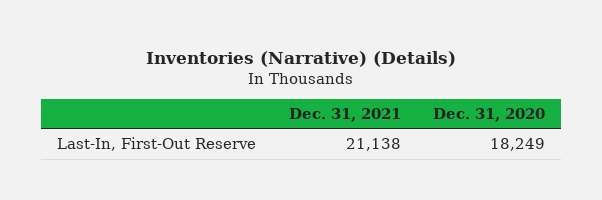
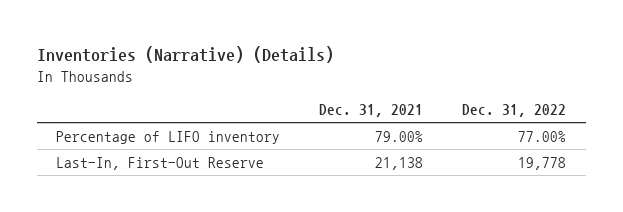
[433,108,546,123] Dec. 31, 2020 -> none
none -> [462,104,567,118] Dec. 31, 2022
none -> [56,131,281,145] Percentage of LIFO inventory

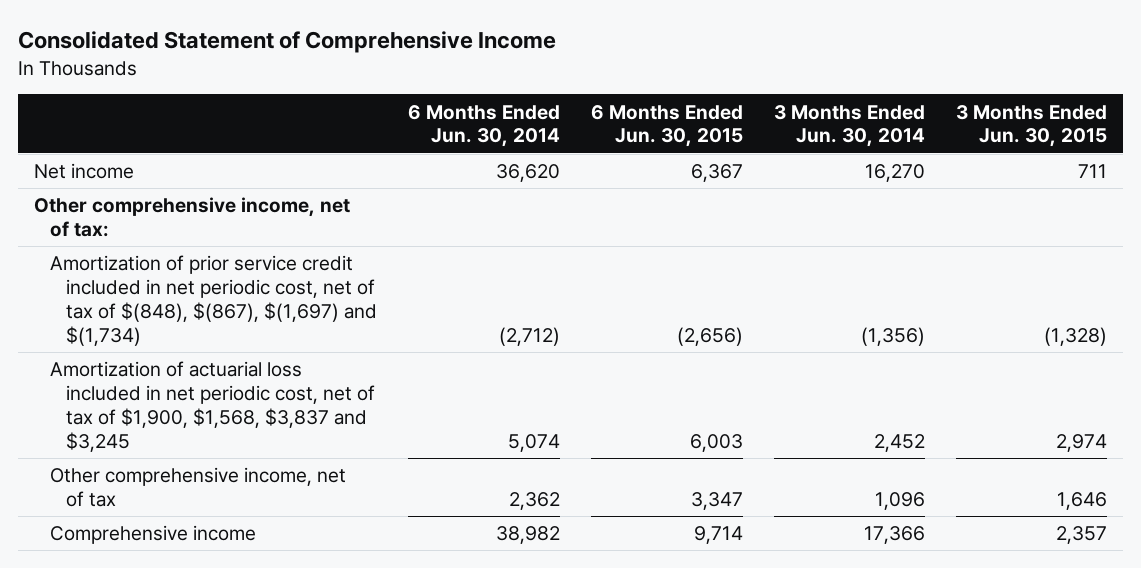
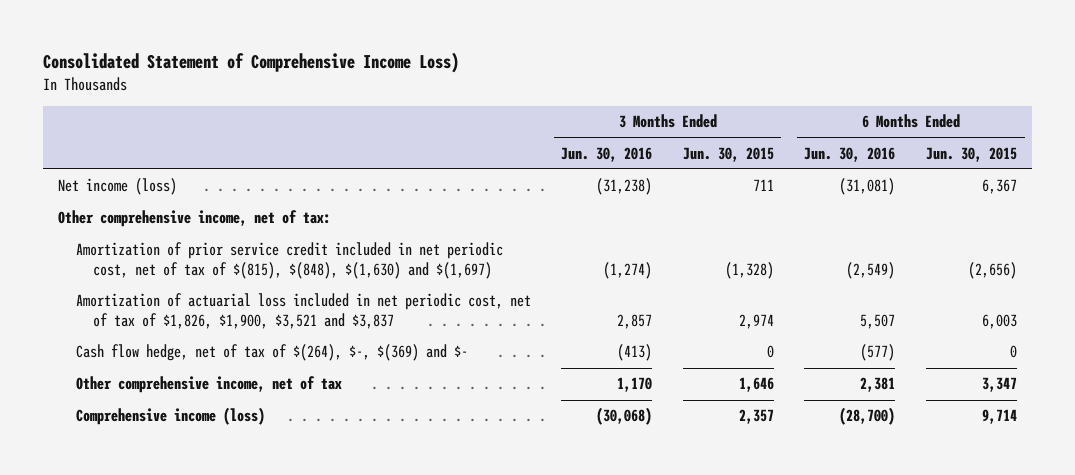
[18,31,557,54] Consolidated Statement of Comprehensive Income -> [42,51,459,73] Consolidated Statement of Comprehensive Income Loss)
[408,104,561,148] 6 Months Ended Jun. 30, 2014 -> none
[774,104,926,148] 3 Months Ended Jun. 30, 2014 -> none
none -> [561,146,653,162] Jun. 30, 2016
none -> [804,146,896,162] Jun. 30, 2016
[33,163,134,180] Net income -> [58,178,178,196] Net income (loss)
[49,255,378,346] Amortization of prior service credit included in net periodic cost, net of tax of $(848), $(867), $(1,697) and $(1,734) -> [75,242,503,279] Amortization of prior service credit included in net periodic cost, net of tax of $(815), $(848), $(1,630) and $(1,697)
[49,361,376,452] Amortization of actuarial loss included in net periodic cost, net of tax of $1,900, $1,568, $3,837 and $3,245 -> [75,293,531,329] Amortization of actuarial loss included in net periodic cost, net of tax of $1,826, $1,900, $3,521 and $3,837
none -> [75,344,468,362] Cash flow hedge, net of tax of $(264), $-, $(369) and $-
[49,525,256,545] Comprehensive income -> [75,407,265,426] Comprehensive income (loss)

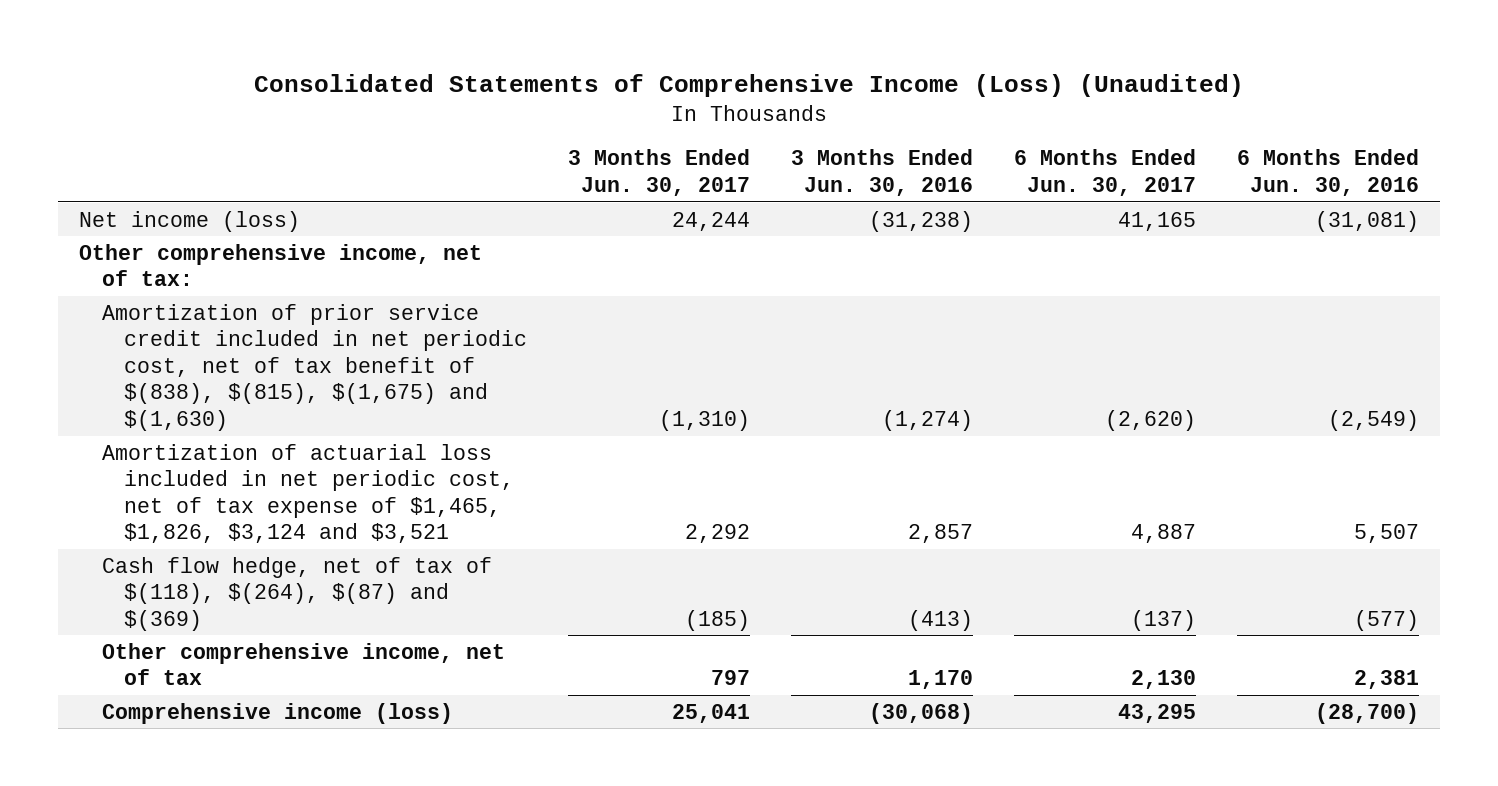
[42,51,459,73] Consolidated Statement of Comprehensive Income Loss) -> [254,73,1245,97] Consolidated Statements of Comprehensive Income (Loss) (Unaudited)
[682,146,774,162] Jun. 30, 2015 -> none
[925,146,1017,162] Jun. 30, 2015 -> none
none -> [568,149,751,197] 3 Months Ended Jun. 30, 2017
none -> [1014,149,1197,197] 6 Months Ended Jun. 30, 2017
[75,242,503,279] Amortization of prior service credit included in net periodic cost, net of tax of $(815), $(848), $(1,630) and $(1,697) -> [101,303,528,432] Amortization of prior service credit included in net periodic cost, net of tax benefit of $(838), $(815), $(1,675) and $(1,630)
[75,293,531,329] Amortization of actuarial loss included in net periodic cost, net of tax of $1,826, $1,900, $3,521 and $3,837 -> [101,443,515,544] Amortization of actuarial loss included in net periodic cost, net of tax expense of $1,465, $1,826, $3,124 and $3,521
[75,344,468,362] Cash flow hedge, net of tax of $(264), $-, $(369) and $- -> [101,556,492,631] Cash flow hedge, net of tax of $(118), $(264), $(87) and $(369)

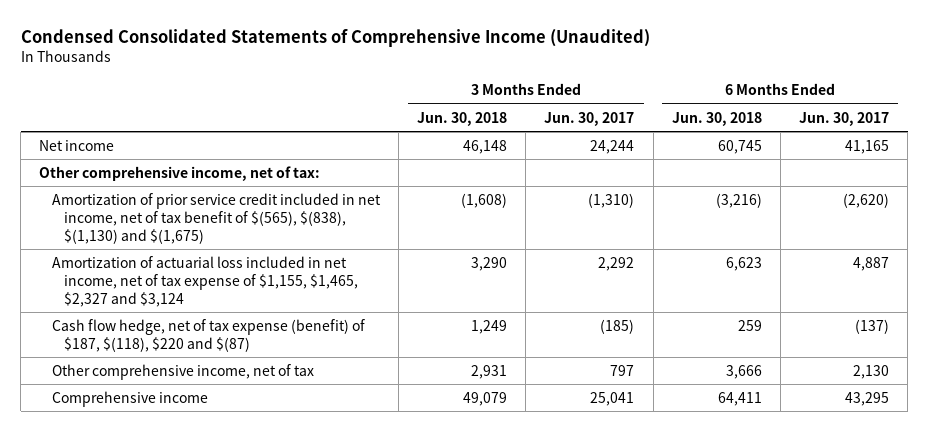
[254,73,1245,97] Consolidated Statements of Comprehensive Income (Loss) (Unaudited) -> [20,28,650,47] Condensed Consolidated Statements of Comprehensive Income (Unaudited)
[791,149,974,197] 3 Months Ended Jun. 30, 2016 -> none
[1237,149,1420,197] 6 Months Ended Jun. 30, 2016 -> none
none -> [417,111,508,126] Jun. 30, 2018
none -> [671,111,762,126] Jun. 30, 2018
[78,210,300,232] Net income (loss) -> [39,139,115,151] Net income
[101,303,528,432] Amortization of prior service credit included in net periodic cost, net of tax benefit of $(838), $(815), $(1,675) and $(1,630) -> [51,192,381,244] Amortization of prior service credit included in net income, net of tax benefit of $(565), $(838), $(1,130) and $(1,675)
[101,443,515,544] Amortization of actuarial loss included in net periodic cost, net of tax expense of $1,465, $1,826, $3,124 and $3,521 -> [51,255,359,307] Amortization of actuarial loss included in net income, net of tax expense of $1,155, $1,465, $2,327 and $3,124
[101,556,492,631] Cash flow hedge, net of tax of $(118), $(264), $(87) and $(369) -> [51,318,365,352] Cash flow hedge, net of tax expense (benefit) of $187, $(118), $220 and $(87)
[101,702,453,724] Comprehensive income (loss) -> [51,390,208,407] Comprehensive income

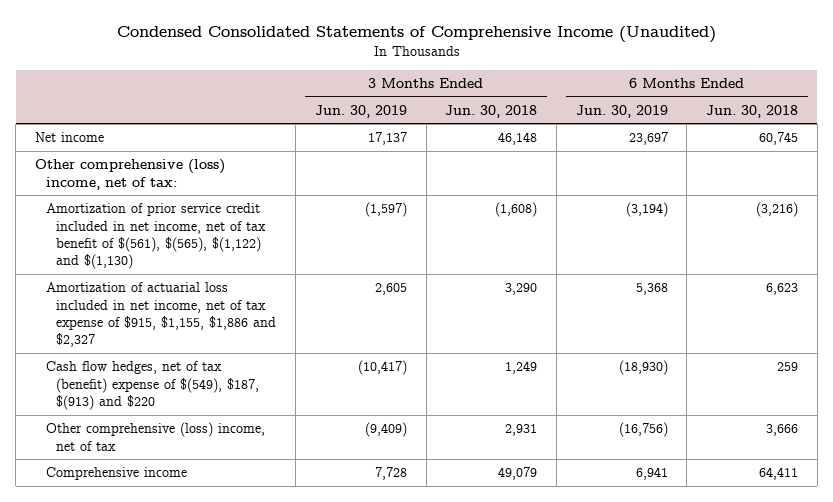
[544,111,635,126] Jun. 30, 2017 -> none
[799,111,890,126] Jun. 30, 2017 -> none
none -> [314,104,407,118] Jun. 30, 2019
none -> [575,104,668,118] Jun. 30, 2019
[39,165,321,181] Other comprehensive income, net of tax: -> [34,159,225,190] Other comprehensive (loss) income, net of tax:
[51,192,381,244] Amortization of prior service credit included in net income, net of tax benefit of $(565), $(838), $(1,130) and $(1,675) -> [45,203,267,270] Amortization of prior service credit included in net income, net of tax benefit of $(561), $(565), $(1,122) and $(1,130)
[51,255,359,307] Amortization of actuarial loss included in net income, net of tax expense of $1,155, $1,465, $2,327 and $3,124 -> [45,282,277,348] Amortization of actuarial loss included in net income, net of tax expense of $915, $1,155, $1,886 and $2,327
[51,318,365,352] Cash flow hedge, net of tax expense (benefit) of $187, $(118), $220 and $(87) -> [45,361,260,410] Cash flow hedges, net of tax (benefit) expense of $(549), $187, $(913) and $220
[51,363,314,380] Other comprehensive income, net of tax -> [45,422,265,451] Other comprehensive (loss) income, net of tax

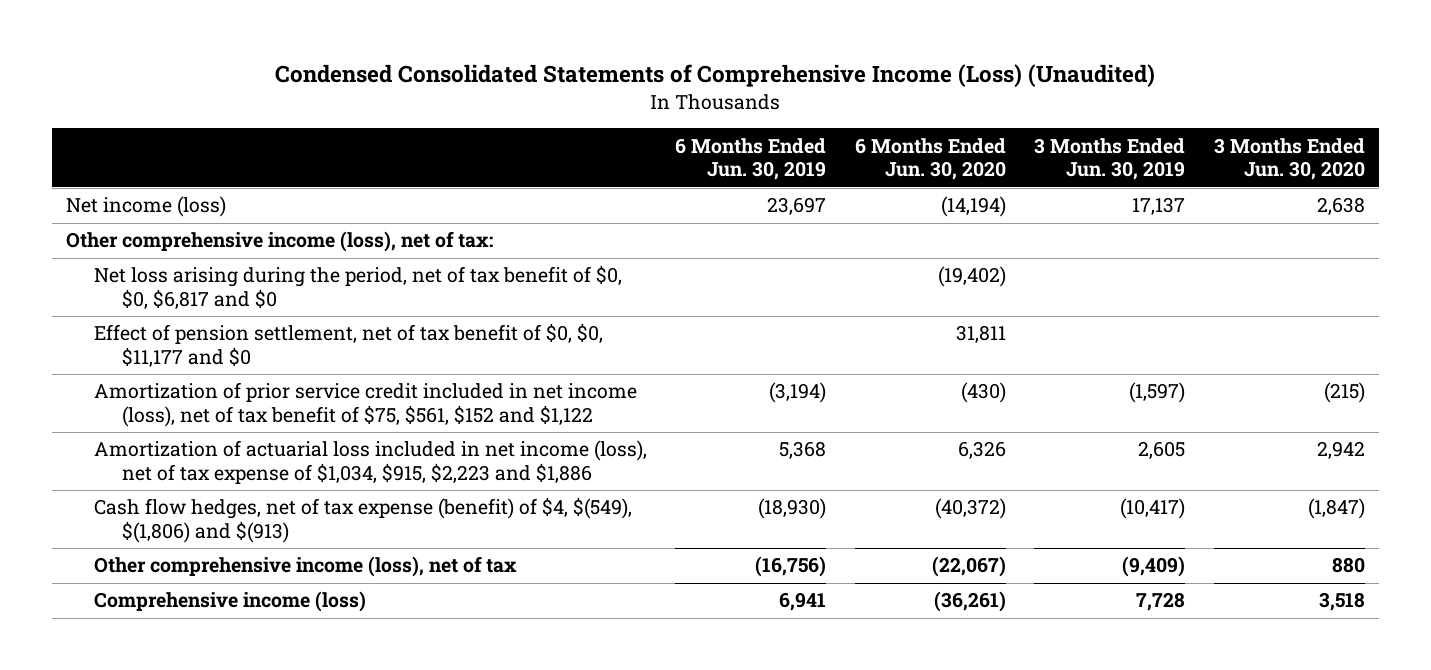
[116,26,716,44] Condensed Consolidated Statements of Comprehensive Income (Unaudited) -> [275,64,1156,88] Condensed Consolidated Statements of Comprehensive Income (Loss) (Unaudited)
[445,104,538,118] Jun. 30, 2018 -> none
[706,104,799,118] Jun. 30, 2018 -> none
none -> [854,137,1006,181] 6 Months Ended Jun. 30, 2020
none -> [1213,137,1365,181] 3 Months Ended Jun. 30, 2020
[34,132,104,143] Net income -> [65,196,226,218] Net income (loss)
[34,159,225,190] Other comprehensive (loss) income, net of tax: -> [65,231,493,253] Other comprehensive income (loss), net of tax:
none -> [93,265,622,310] Net loss arising during the period, net of tax benefit of $0, $0, $6,817 and $0
none -> [93,323,603,368] Effect of pension settlement, net of tax benefit of $0, $0, $11,177 and $0
[45,203,267,270] Amortization of prior service credit included in net income, net of tax benefit of $(561), $(565), $(1,122) and $(1,130) -> [93,382,637,428] Amortization of prior service credit included in net income (loss), net of tax benefit of $75, $561, $152 and $1,122
[45,282,277,348] Amortization of actuarial loss included in net income, net of tax expense of $915, $1,155, $1,886 and $2,327 -> [93,440,647,485] Amortization of actuarial loss included in net income (loss), net of tax expense of $1,034, $915, $2,223 and $1,886
[45,361,260,410] Cash flow hedges, net of tax (benefit) expense of $(549), $187, $(913) and $220 -> [93,497,632,544] Cash flow hedges, net of tax expense (benefit) of $4, $(549), $(1,806) and $(913)
[45,422,265,451] Other comprehensive (loss) income, net of tax -> [93,556,517,578] Other comprehensive income (loss), net of tax
[45,467,187,481] Comprehensive income -> [93,591,366,613] Comprehensive income (loss)

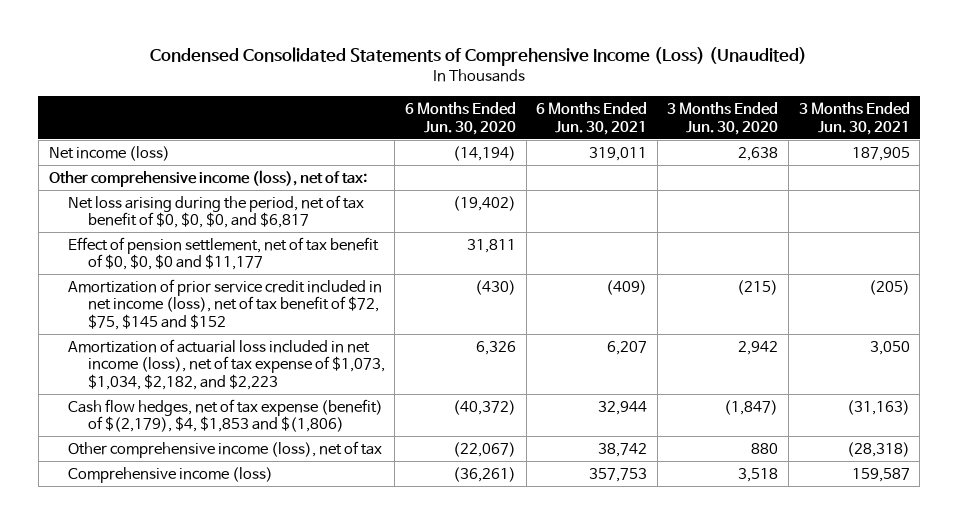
[675,137,827,181] 6 Months Ended Jun. 30, 2019 -> none
[1034,137,1186,181] 3 Months Ended Jun. 30, 2019 -> none
none -> [536,101,648,135] 6 Months Ended Jun. 30, 2021
none -> [798,101,910,135] 3 Months Ended Jun. 30, 2021
[93,265,622,310] Net loss arising during the period, net of tax benefit of $0, $0, $6,817 and $0 -> [68,194,365,229] Net loss arising during the period, net of tax benefit of $0, $0, $0, and $6,817
[93,323,603,368] Effect of pension settlement, net of tax benefit of $0, $0, $11,177 and $0 -> [68,236,380,271] Effect of pension settlement, net of tax benefit of $0, $0, $0 and $11,177
[93,382,637,428] Amortization of prior service credit included in net income (loss), net of tax benefit of $75, $561, $152 and $1,122 -> [68,278,383,331] Amortization of prior service credit included in net income (loss), net of tax benefit of $72, $75, $145 and $152
[93,440,647,485] Amortization of actuarial loss included in net income (loss), net of tax expense of $1,034, $915, $2,223 and $1,886 -> [68,338,385,391] Amortization of actuarial loss included in net income (loss), net of tax expense of $1,073, $1,034, $2,182, and $2,223
[93,497,632,544] Cash flow hedges, net of tax expense (benefit) of $4, $(549), $(1,806) and $(913) -> [68,398,384,433] Cash flow hedges, net of tax expense (benefit) of $(2,179), $4, $1,853 and $(1,806)

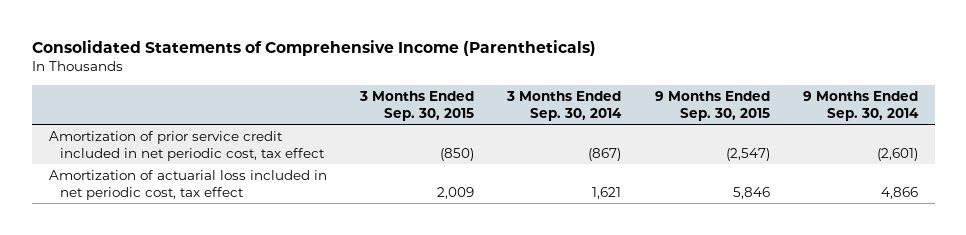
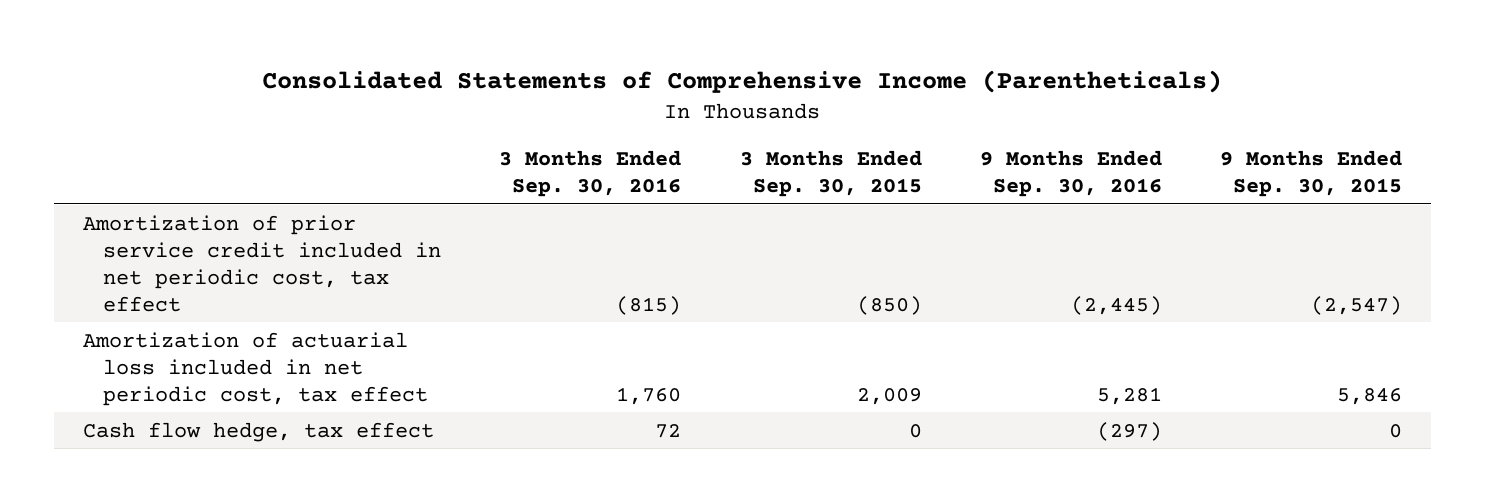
[506,91,623,121] 3 Months Ended Sep. 30, 2014 -> none
[802,91,919,121] 9 Months Ended Sep. 30, 2014 -> none
none -> [499,150,682,198] 3 Months Ended Sep. 30, 2016
none -> [979,150,1162,198] 9 Months Ended Sep. 30, 2016
none -> [82,421,434,442] Cash flow hedge, tax effect

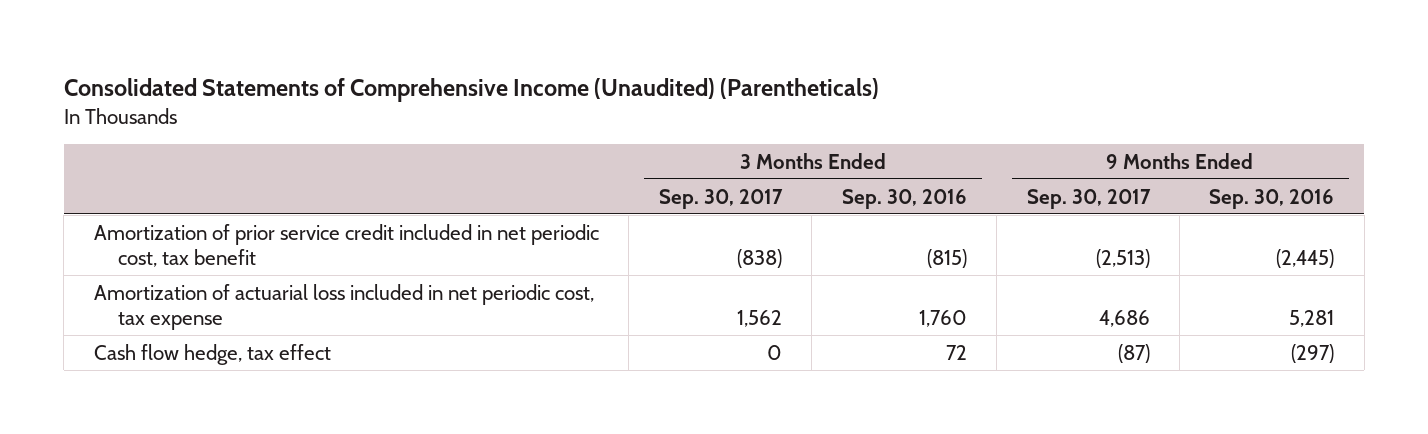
[262,70,1223,94] Consolidated Statements of Comprehensive Income (Parentheticals) -> [63,77,879,102] Consolidated Statements of Comprehensive Income (Unaudited) (Parentheticals)
[739,150,922,198] 3 Months Ended Sep. 30, 2015 -> none
[1220,150,1403,198] 9 Months Ended Sep. 30, 2015 -> none
none -> [658,188,783,209] Sep. 30, 2017
none -> [1026,188,1151,209] Sep. 30, 2017
[82,214,442,312] Amortization of prior service credit included in net periodic cost, tax effect -> [93,223,599,267] Amortization of prior service credit included in net periodic cost, tax benefit
[82,331,429,406] Amortization of actuarial loss included in net periodic cost, tax effect -> [93,283,594,330] Amortization of actuarial loss included in net periodic cost, tax expense

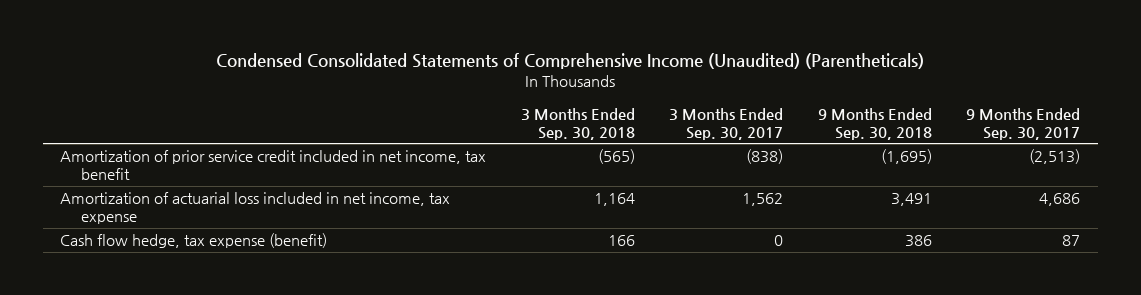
[63,77,879,102] Consolidated Statements of Comprehensive Income (Unaudited) (Parentheticals) -> [216,53,925,70] Condensed Consolidated Statements of Comprehensive Income (Unaudited) (Parentheticals)
[841,188,967,209] Sep. 30, 2016 -> none
[1209,188,1335,209] Sep. 30, 2016 -> none
none -> [520,107,635,140] 3 Months Ended Sep. 30, 2018
none -> [817,107,932,140] 9 Months Ended Sep. 30, 2018
[93,223,599,267] Amortization of prior service credit included in net periodic cost, tax benefit -> [60,150,487,181] Amortization of prior service credit included in net income, tax benefit
[93,283,594,330] Amortization of actuarial loss included in net periodic cost, tax expense -> [60,192,451,225] Amortization of actuarial loss included in net income, tax expense
[93,343,331,365] Cash flow hedge, tax effect -> [60,233,328,249] Cash flow hedge, tax expense (benefit)
[1117,343,1150,363] (87) -> [1062,235,1081,247] 87

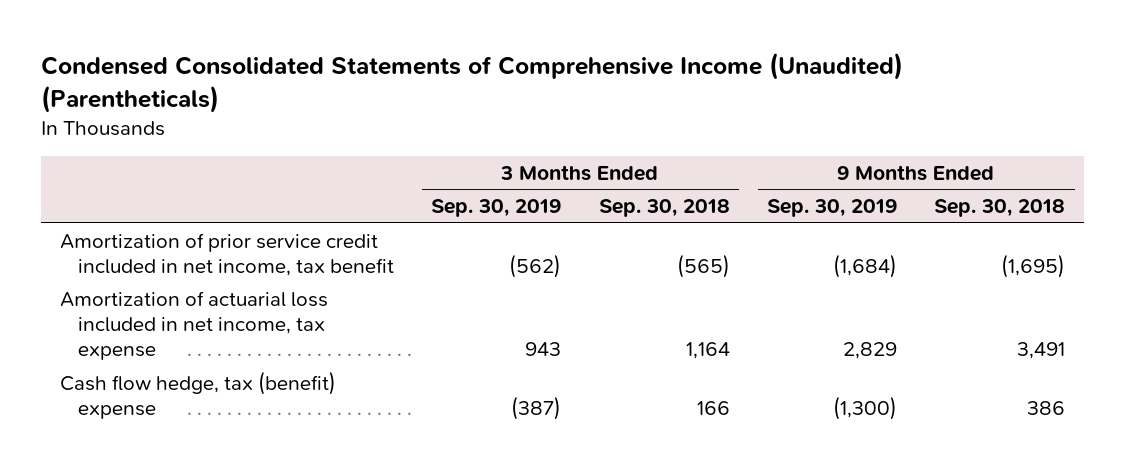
[669,107,784,140] 3 Months Ended Sep. 30, 2017 -> none
[966,107,1081,140] 9 Months Ended Sep. 30, 2017 -> none
none -> [431,199,562,218] Sep. 30, 2019
none -> [766,199,897,218] Sep. 30, 2019
[60,233,328,249] Cash flow hedge, tax expense (benefit) -> [59,370,336,419] Cash flow hedge, tax (benefit) expense

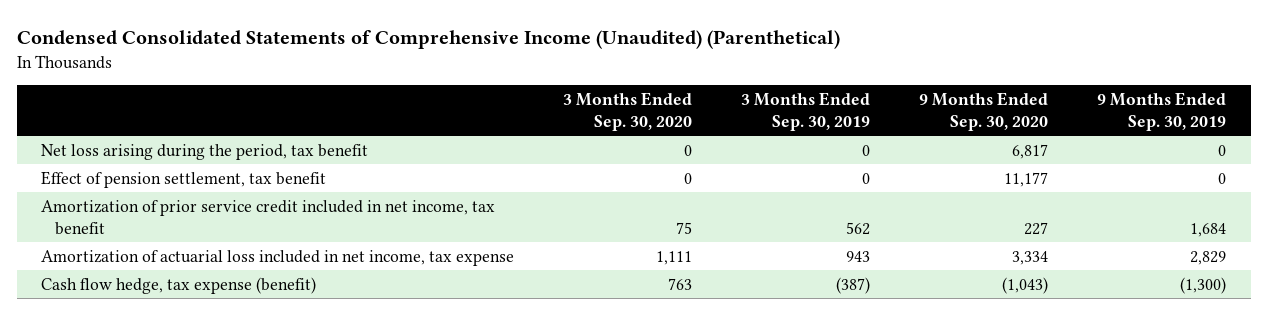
[41,51,904,113] Condensed Consolidated Statements of Comprehensive Income (Unaudited) (Parentheticals) -> [16,30,840,50] Condensed Consolidated Statements of Comprehensive Income (Unaudited) (Parenthetical)
[598,199,730,218] Sep. 30, 2018 -> none
[934,199,1066,218] Sep. 30, 2018 -> none
none -> [563,91,693,131] 3 Months Ended Sep. 30, 2020
none -> [919,91,1049,131] 9 Months Ended Sep. 30, 2020
none -> [41,143,369,160] Net loss arising during the period, tax benefit
none -> [41,170,327,188] Effect of pension settlement, tax benefit
[509,253,562,278] (562) -> [846,221,871,235] 562
[832,253,897,278] (1,684) -> [1190,222,1227,237] 1,684
[59,370,336,419] Cash flow hedge, tax (benefit) expense -> [41,276,317,294] Cash flow hedge, tax expense (benefit)

